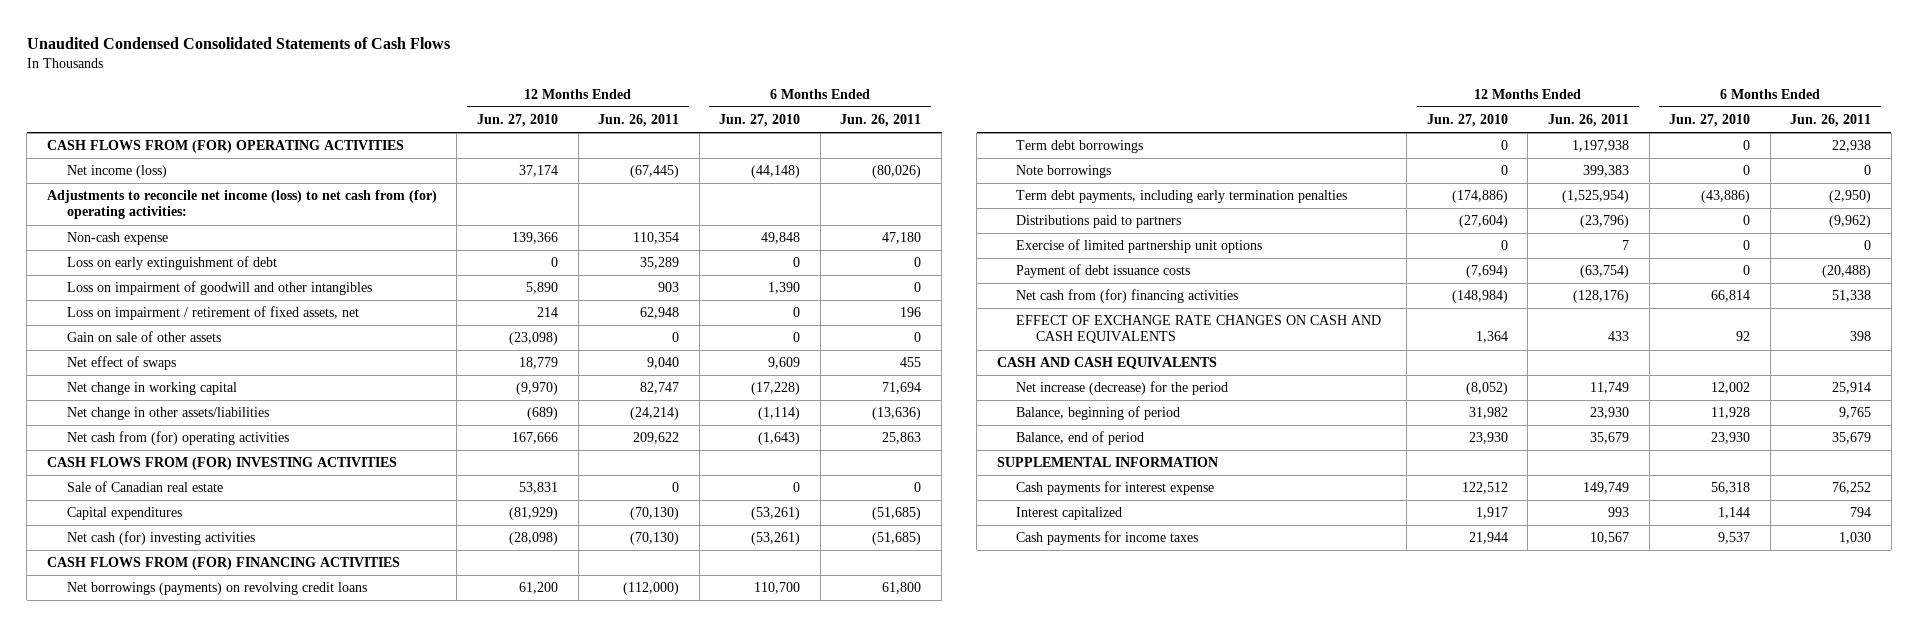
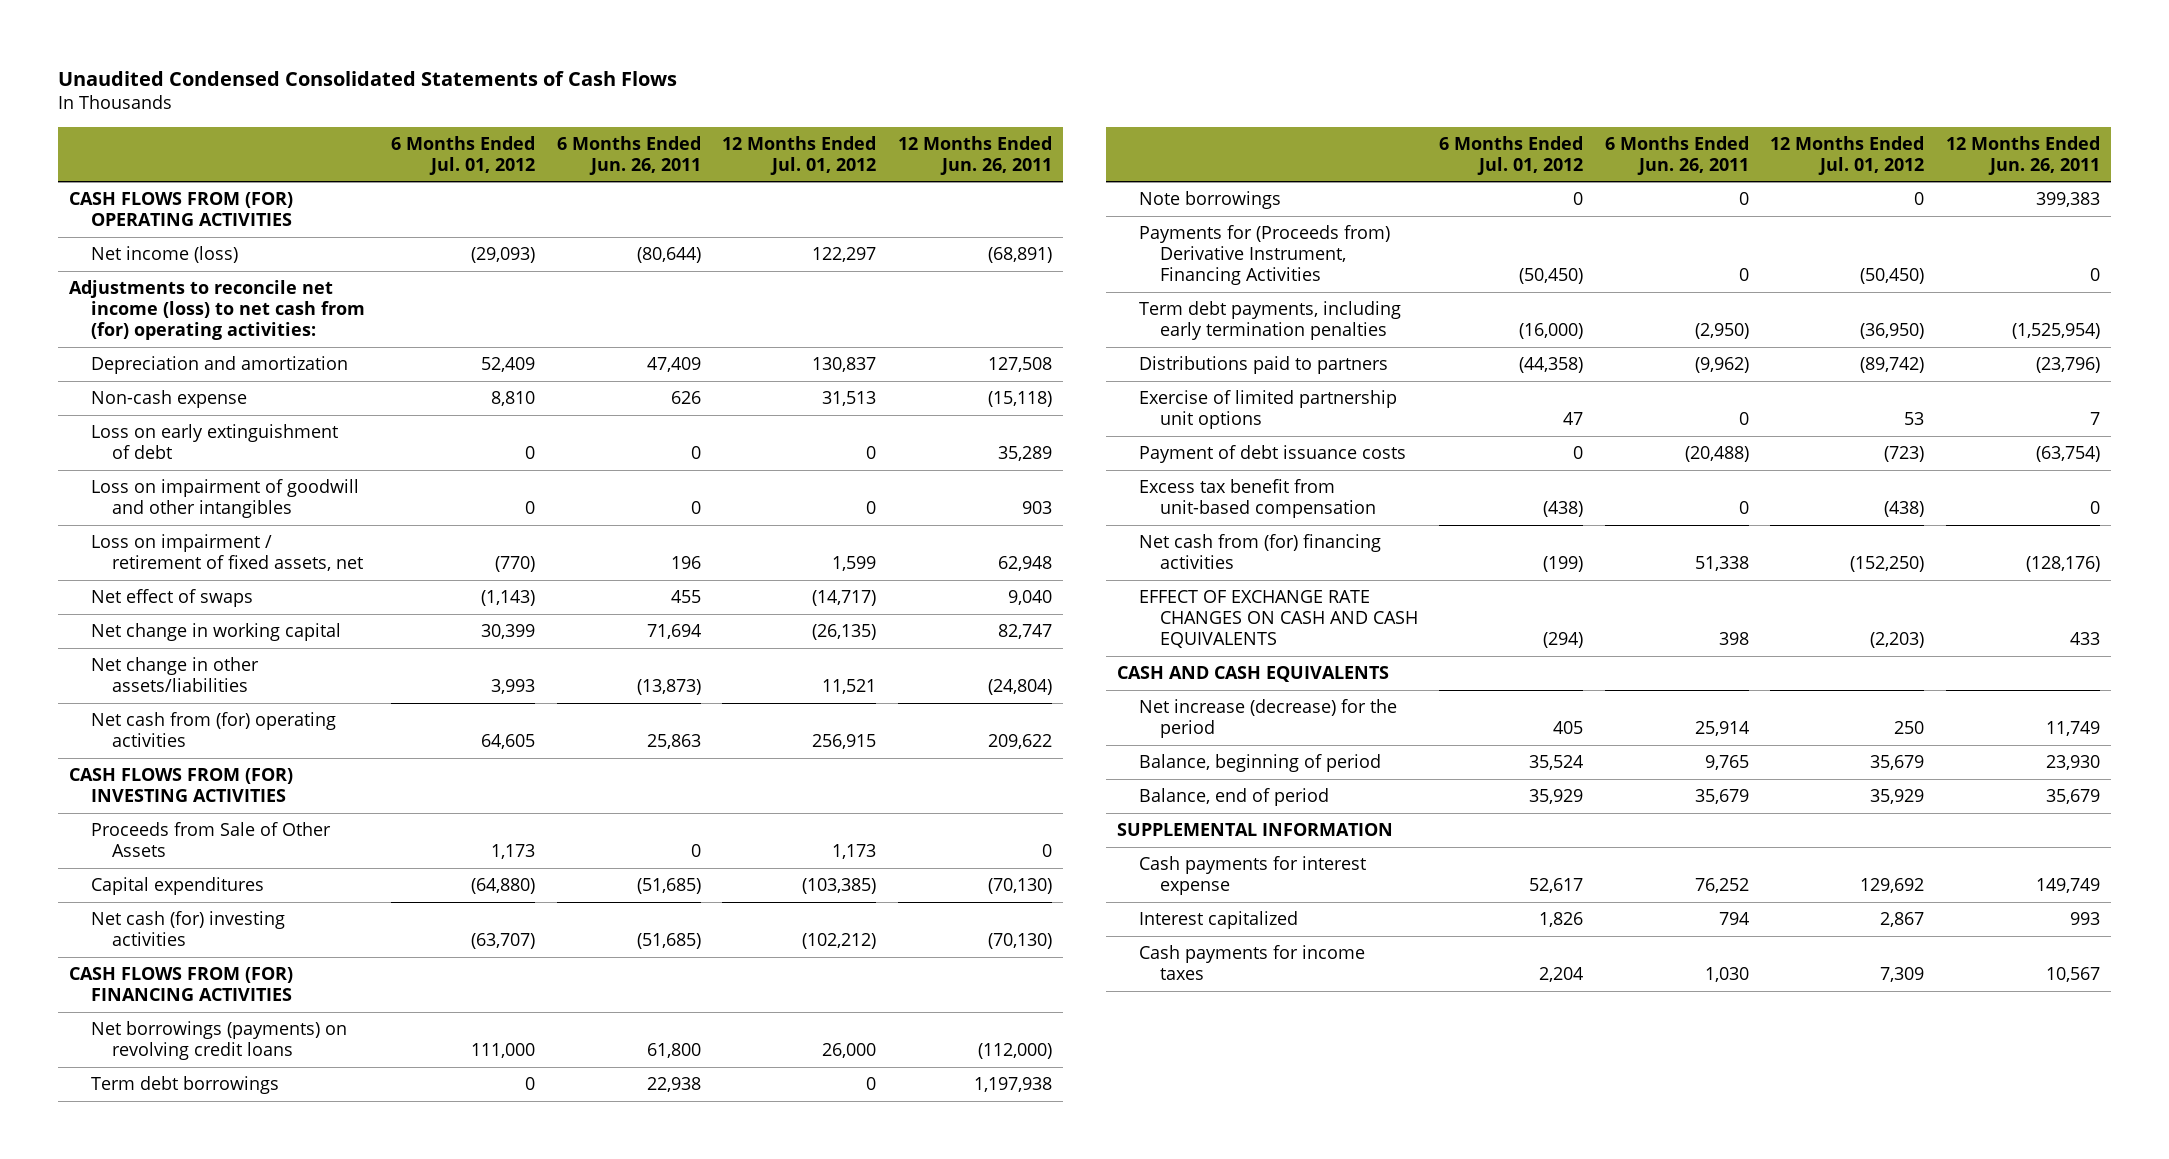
[476,114,558,128] Jun. 27, 2010 -> none
[719,114,801,128] Jun. 27, 2010 -> none
none -> [391,135,536,175] 6 Months Ended Jul. 01, 2012
none -> [722,135,877,175] 12 Months Ended Jul. 01, 2012
[630,165,680,179] (67,445) -> [987,246,1052,263] (68,891)
[872,165,922,179] (80,026) -> [636,246,701,263] (80,644)
none -> [90,355,348,374] Depreciation and amortization
[633,232,680,245] 110,354 -> [987,390,1052,407] (15,118)
[882,232,922,245] 47,180 -> [670,390,701,404] 626
[66,331,221,343] Gain on sale of other assets -> none
[630,407,680,421] (24,214) -> [987,679,1052,696] (24,804)
[872,407,922,421] (13,636) -> [636,679,701,696] (13,873)
[66,481,223,493] Sale of Canadian real estate -> none
none -> [90,821,331,858] Proceeds from Sale of Other Assets
none -> [1138,224,1390,286] Payments for (Proceeds from) Derivative Instrument, Financing Activities
none -> [1138,478,1376,519] Excess tax benefit from unit-based compensation

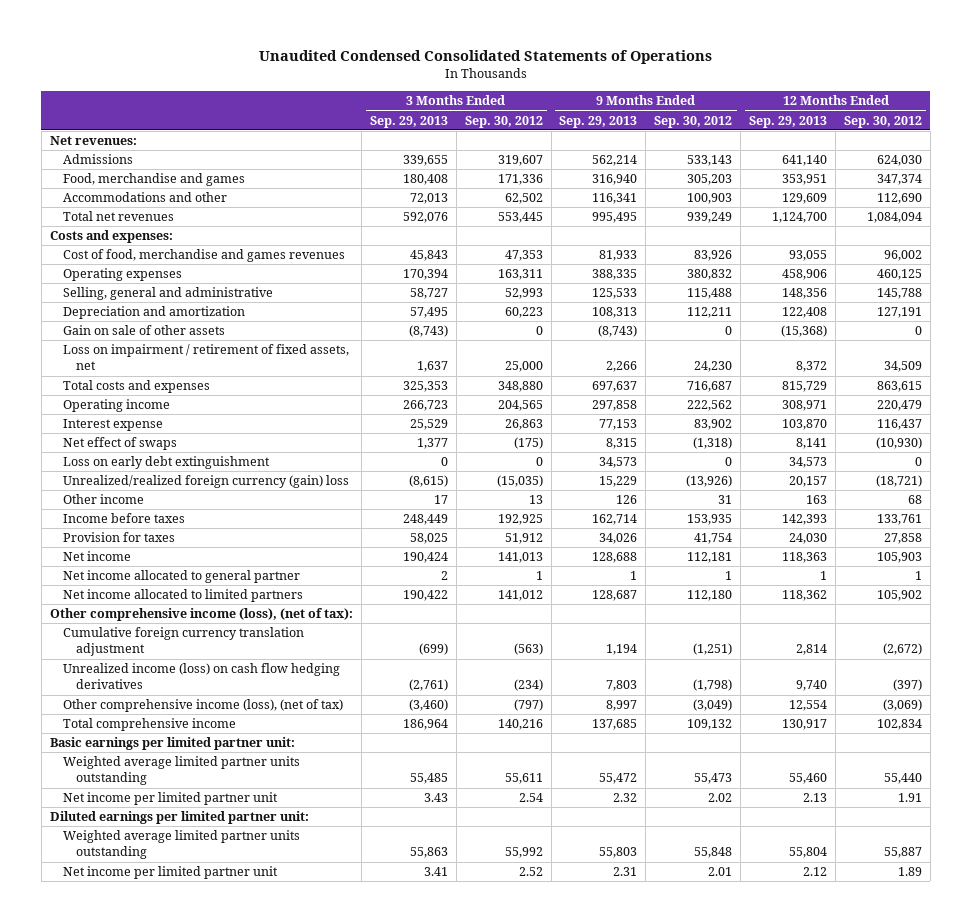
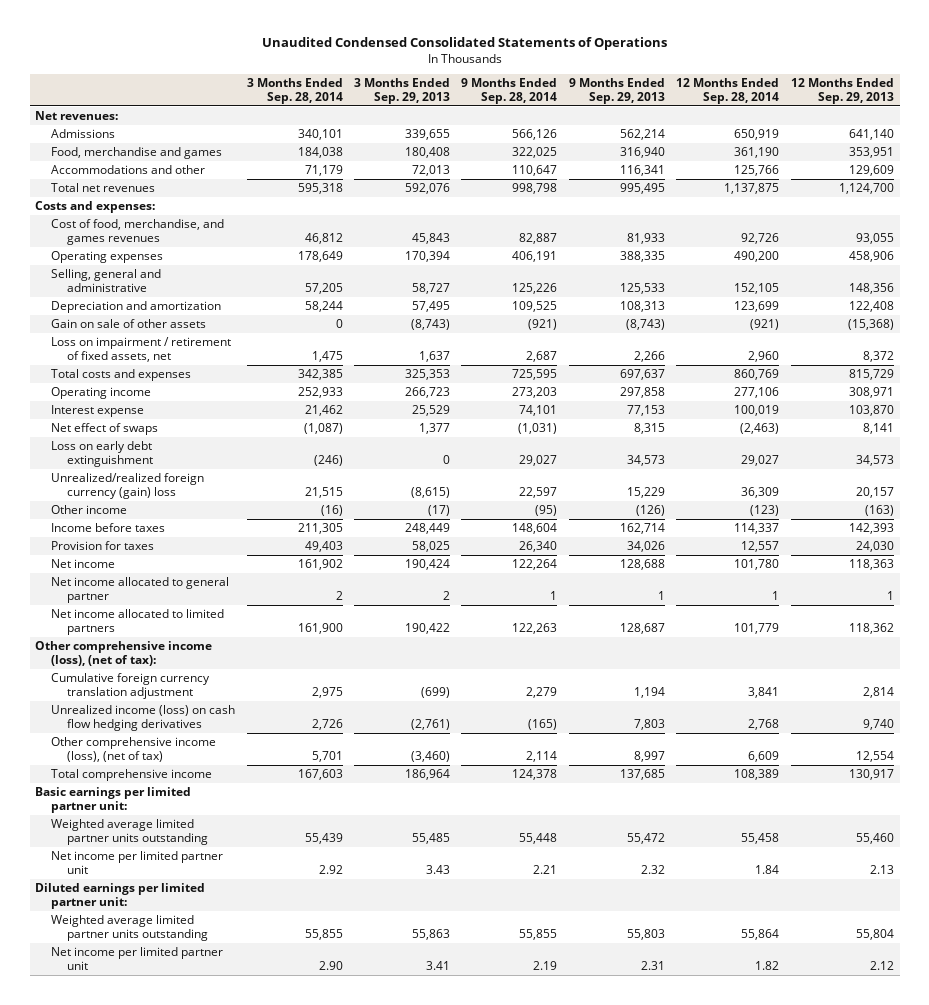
[464,115,543,128] Sep. 30, 2012 -> none
[654,115,733,128] Sep. 30, 2012 -> none
[844,115,923,128] Sep. 30, 2012 -> none
none -> [246,77,343,104] 3 Months Ended Sep. 28, 2014
none -> [461,77,558,104] 9 Months Ended Sep. 28, 2014
none -> [676,77,780,104] 12 Months Ended Sep. 28, 2014
[63,249,346,263] Cost of food, merchandise and games revenues -> [51,218,225,245] Cost of food, merchandise, and games revenues
[433,495,448,505] 17 -> [427,504,450,516] (17)
[616,495,638,505] 126 -> [635,504,665,516] (126)
[806,495,828,505] 163 -> [864,504,894,516] (163)

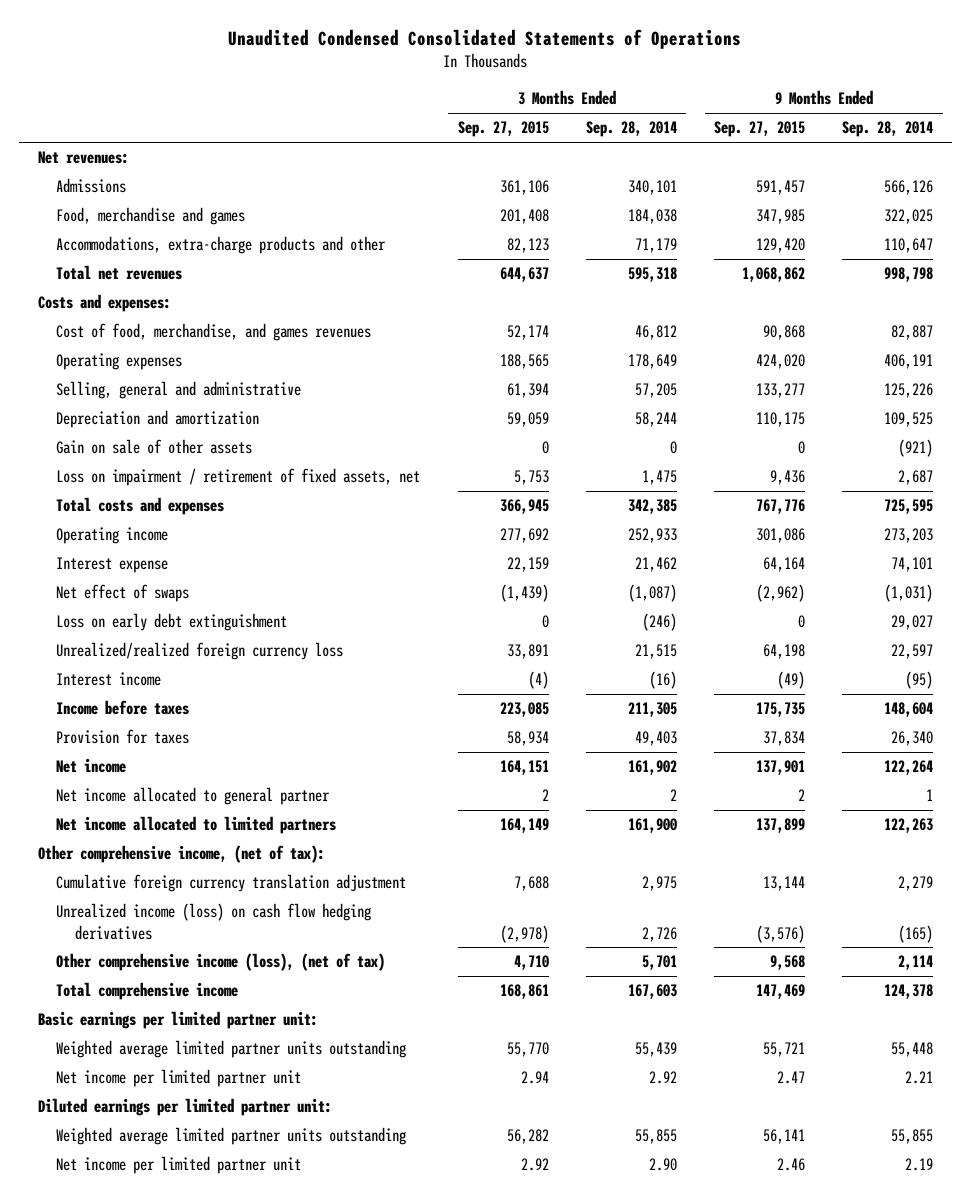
[353,77,450,104] 3 Months Ended Sep. 29, 2013 -> none
[568,77,665,104] 9 Months Ended Sep. 29, 2013 -> none
[676,77,780,104] 12 Months Ended Sep. 28, 2014 -> none
[790,77,894,104] 12 Months Ended Sep. 29, 2013 -> none
none -> [457,121,549,138] Sep. 27, 2015
none -> [714,121,806,138] Sep. 27, 2015
[51,164,206,174] Accommodations and other -> [56,236,387,255] Accommodations, extra-charge products and other
[51,472,205,499] Unrealized/realized foreign currency (gain) loss -> [56,642,344,661] Unrealized/realized foreign currency loss
[51,504,128,514] Other income -> [56,672,162,687] Interest income
[35,640,213,666] Other comprehensive income (loss), (net of tax): -> [37,845,325,864] Other comprehensive income, (net of tax):

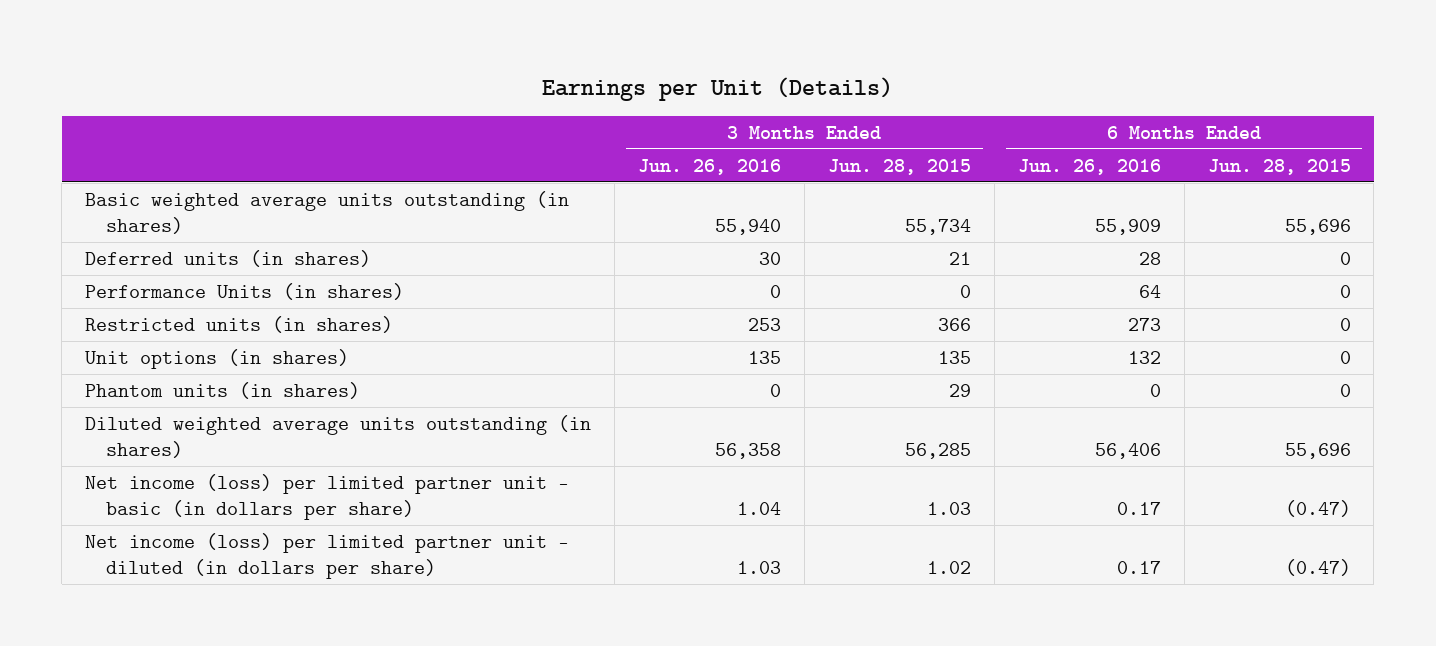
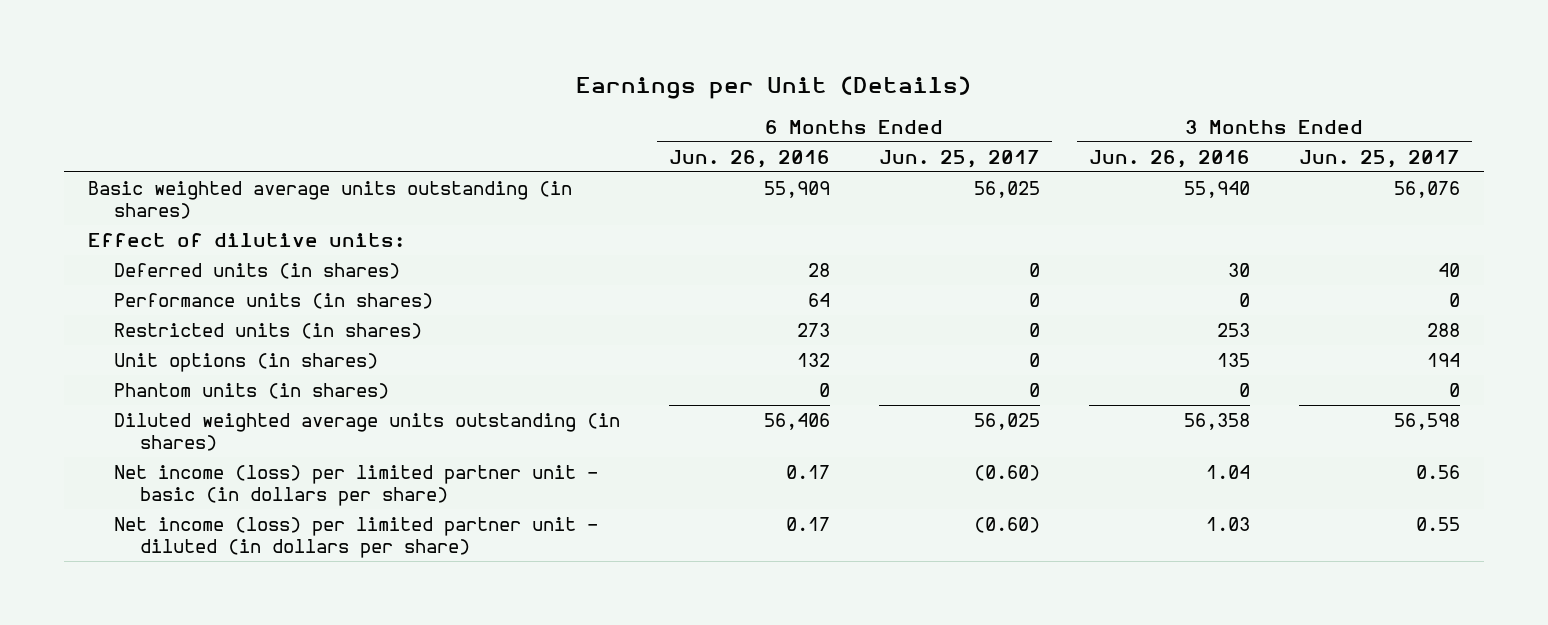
[827,158,971,175] Jun. 28, 2015 -> none
[1207,158,1351,175] Jun. 28, 2015 -> none
none -> [878,149,1040,168] Jun. 25, 2017
none -> [1298,149,1460,168] Jun. 25, 2017
none -> [88,233,406,248] Effect of dilutive units:
[85,282,405,300] Performance Units (in shares) -> [113,293,433,310] Performance units (in shares)

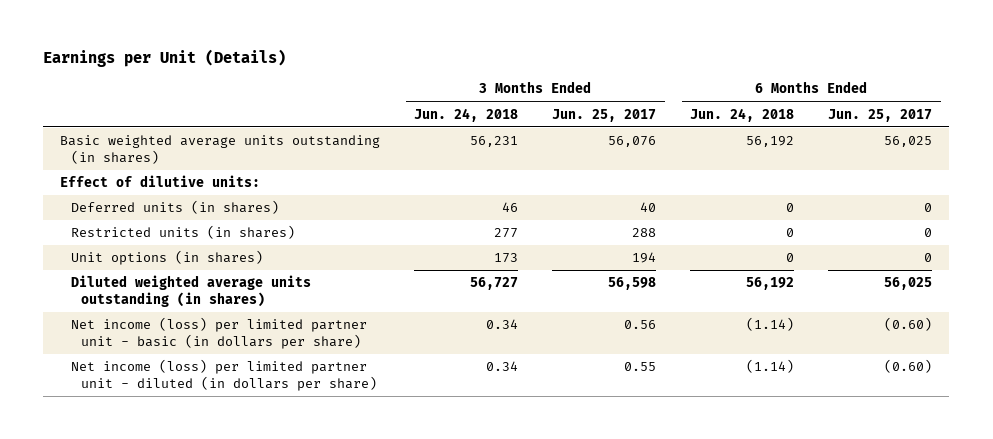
[668,149,830,168] Jun. 26, 2016 -> none
[1088,149,1250,168] Jun. 26, 2016 -> none
none -> [414,107,519,122] Jun. 24, 2018
none -> [690,107,795,122] Jun. 24, 2018
[113,293,433,310] Performance units (in shares) -> none
[113,383,389,400] Phantom units (in shares) -> none

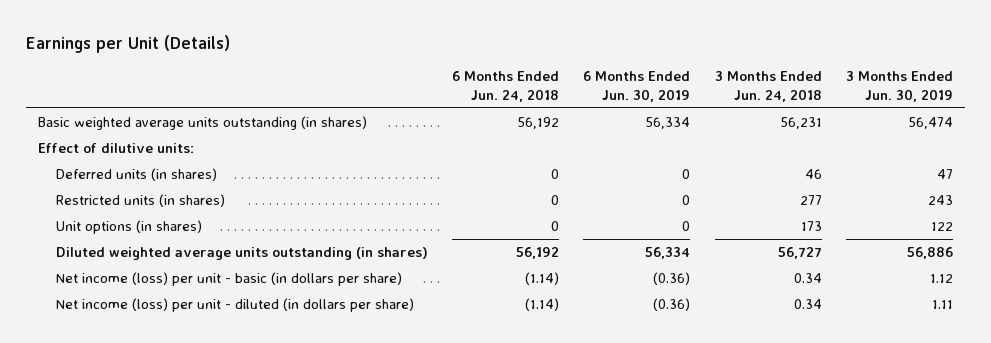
[552,108,657,122] Jun. 25, 2017 -> none
[828,108,933,122] Jun. 25, 2017 -> none
none -> [583,70,691,102] 6 Months Ended Jun. 30, 2019
none -> [846,70,954,102] 3 Months Ended Jun. 30, 2019
[70,317,367,349] Net income (loss) per limited partner unit - basic (in dollars per share) -> [55,271,402,286] Net income (loss) per unit - basic (in dollars per share)
[70,359,377,391] Net income (loss) per limited partner unit - diluted (in dollars per share) -> [55,297,414,312] Net income (loss) per unit - diluted (in dollars per share)

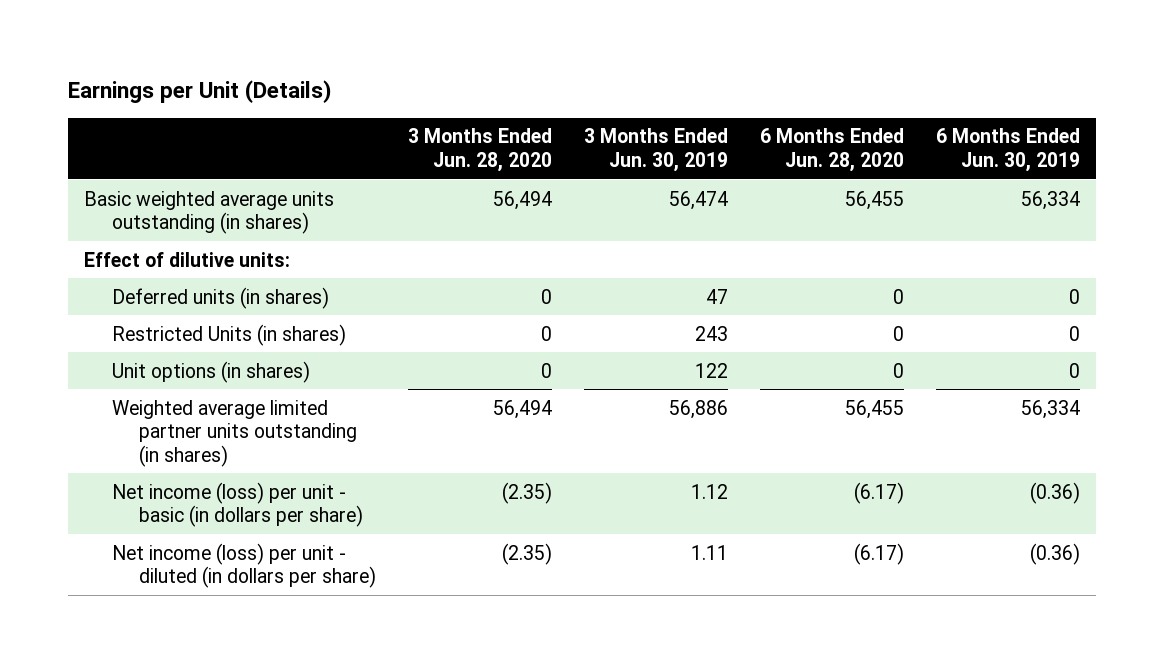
[452,70,560,102] 6 Months Ended Jun. 24, 2018 -> none
[714,70,822,102] 3 Months Ended Jun. 24, 2018 -> none
none -> [408,128,553,172] 3 Months Ended Jun. 28, 2020
none -> [759,128,904,172] 6 Months Ended Jun. 28, 2020
[55,193,225,207] Restricted units (in shares) -> [111,323,346,346] Restricted Units (in shares)
[55,246,428,260] Diluted weighted average units outstanding (in shares) -> [111,399,358,467] Weighted average limited partner units outstanding (in shares)

